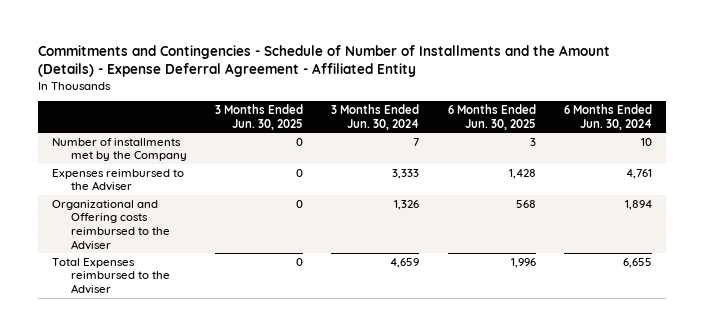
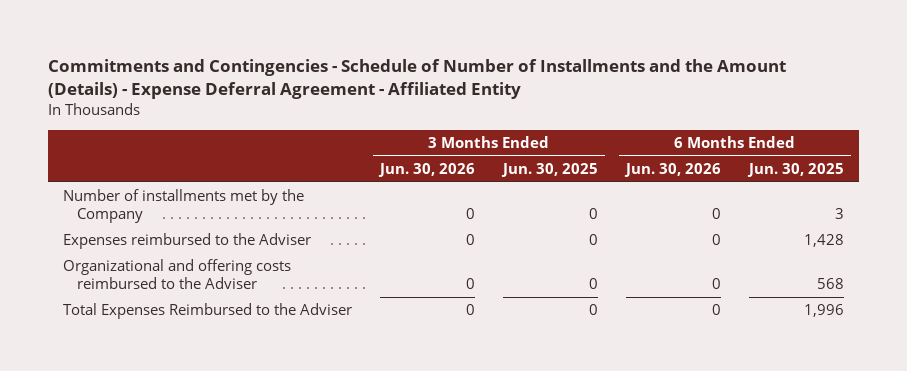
[331,104,420,130] 3 Months Ended Jun. 30, 2024 -> none
[564,104,653,130] 6 Months Ended Jun. 30, 2024 -> none
none -> [377,162,475,177] Jun. 30, 2026
none -> [624,162,722,177] Jun. 30, 2026
[52,199,170,250] Organizational and Offering costs reimbursed to the Adviser -> [62,259,291,289] Organizational and offering costs reimbursed to the Adviser
[52,257,170,295] Total Expenses reimbursed to the Adviser -> [62,303,352,320] Total Expenses Reimbursed to the Adviser

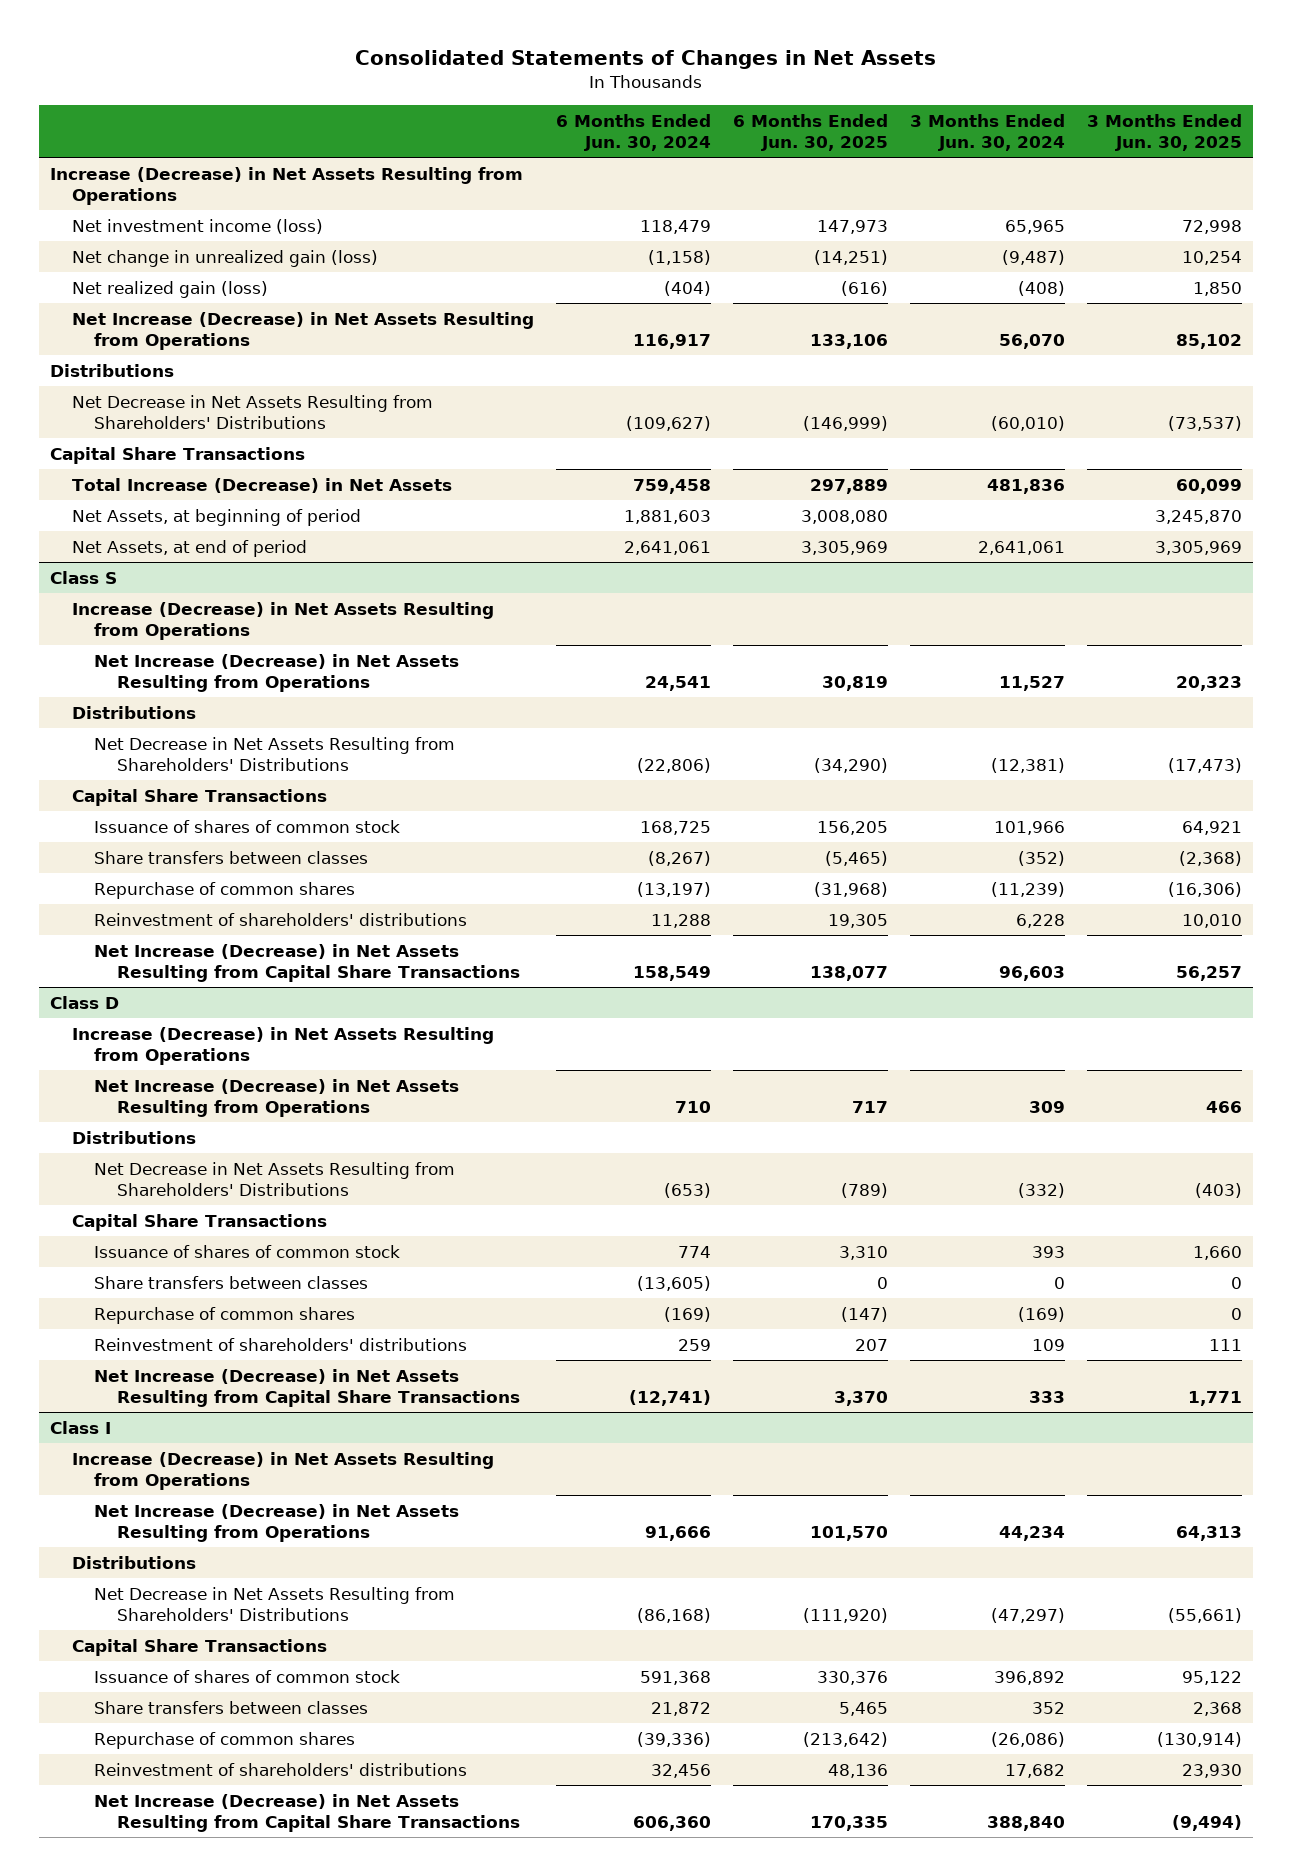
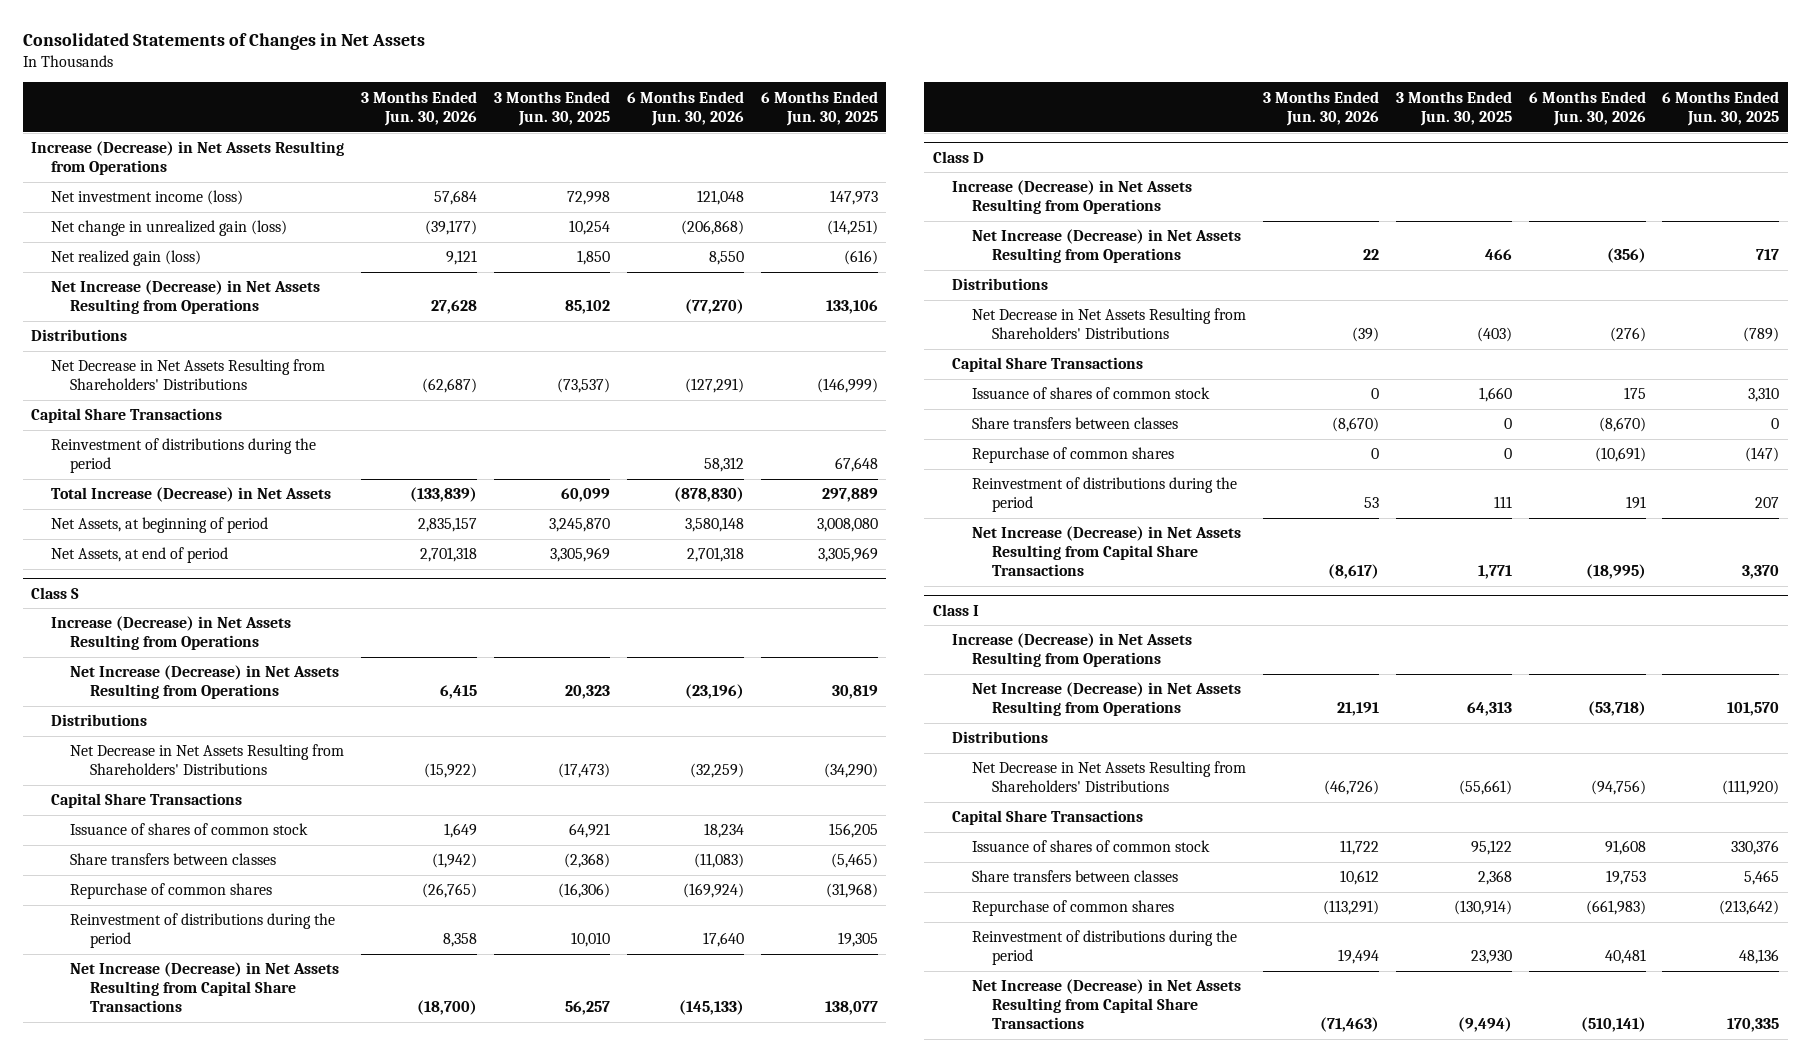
[556,114,712,152] 6 Months Ended Jun. 30, 2024 -> none
[909,114,1065,152] 3 Months Ended Jun. 30, 2024 -> none
none -> [361,90,478,126] 3 Months Ended Jun. 30, 2026
none -> [626,90,744,126] 6 Months Ended Jun. 30, 2026
none -> [50,438,316,474] Reinvestment of distributions during the period
[94,912,468,926] Reinvestment of shareholders' distributions -> [70,913,336,949] Reinvestment of distributions during the period
[94,1337,468,1351] Reinvestment of shareholders' distributions -> [971,477,1237,513] Reinvestment of distributions during the period
[94,1762,468,1776] Reinvestment of shareholders' distributions -> [971,930,1237,966] Reinvestment of distributions during the period

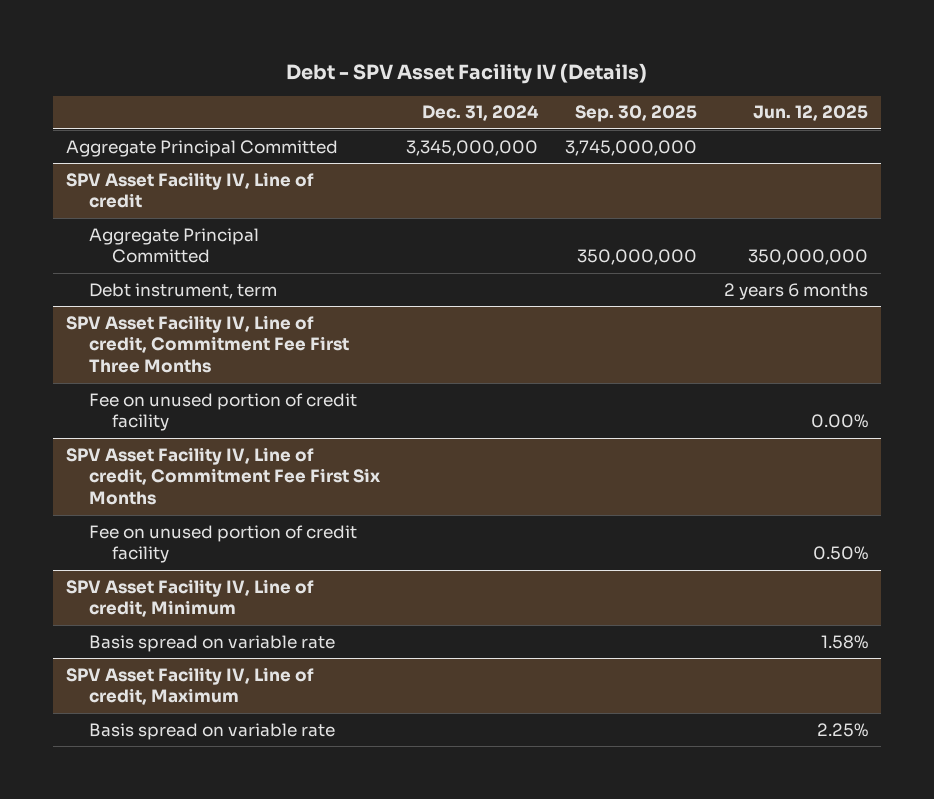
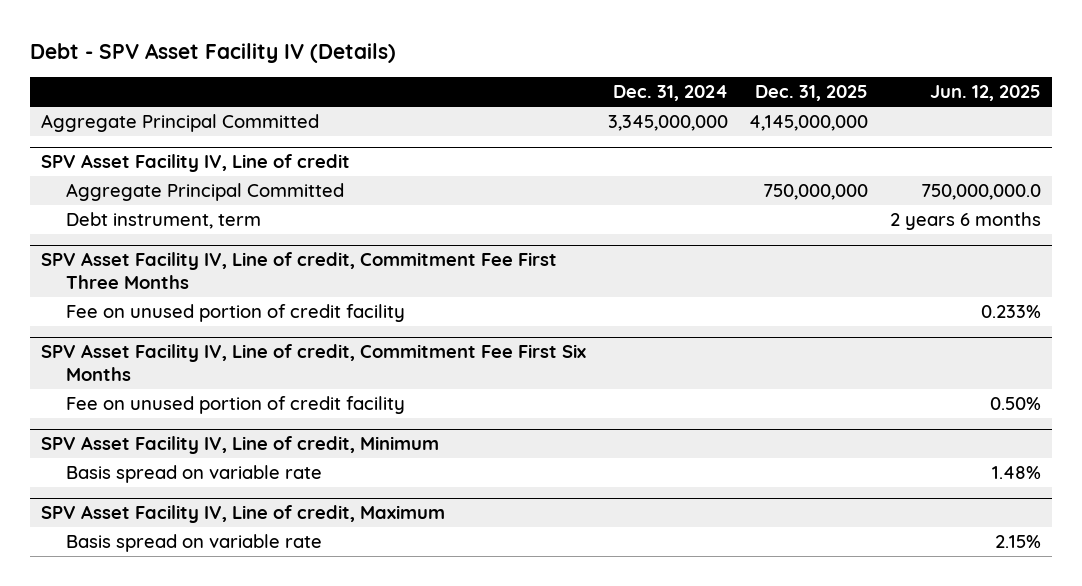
[575,105,698,123] Sep. 30, 2025 -> none
none -> [755,85,869,102] Dec. 31, 2025
[747,249,868,266] 350,000,000 -> [920,184,1041,201] 750,000,000.0
[810,414,868,429] 0.00% -> [980,305,1041,319] 0.233%
[820,634,868,649] 1.58% -> [991,466,1041,480] 1.48%
[816,722,868,737] 2.25% -> [994,535,1041,549] 2.15%

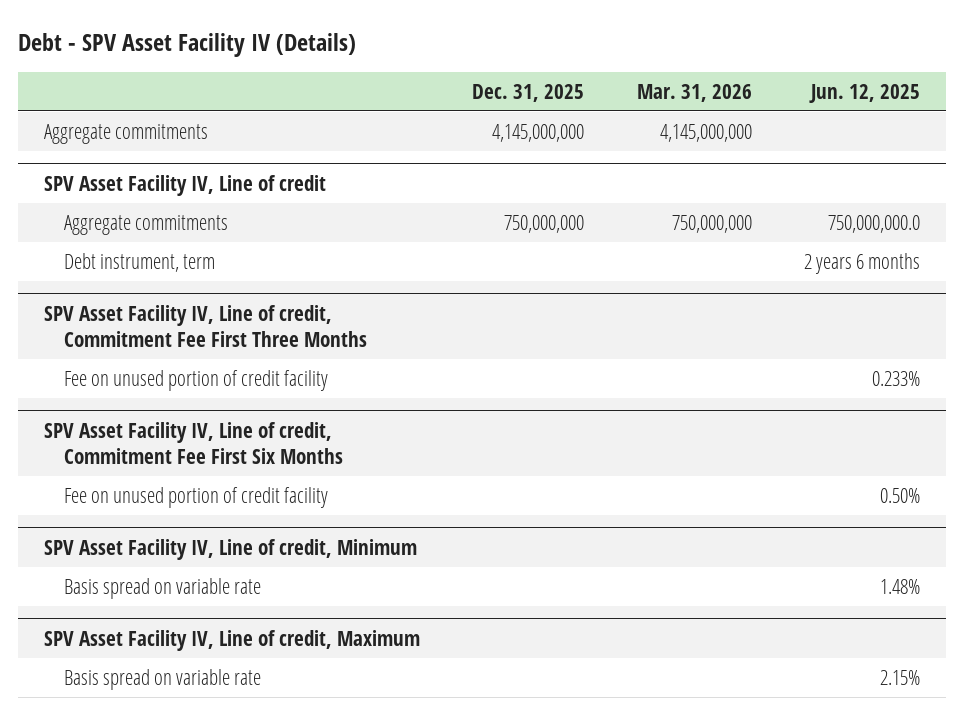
[612,85,728,102] Dec. 31, 2024 -> none
none -> [636,83,752,102] Mar. 31, 2026
[41,114,320,133] Aggregate Principal Committed -> [44,123,209,144] Aggregate commitments
[66,183,345,202] Aggregate Principal Committed -> [63,214,228,235] Aggregate commitments

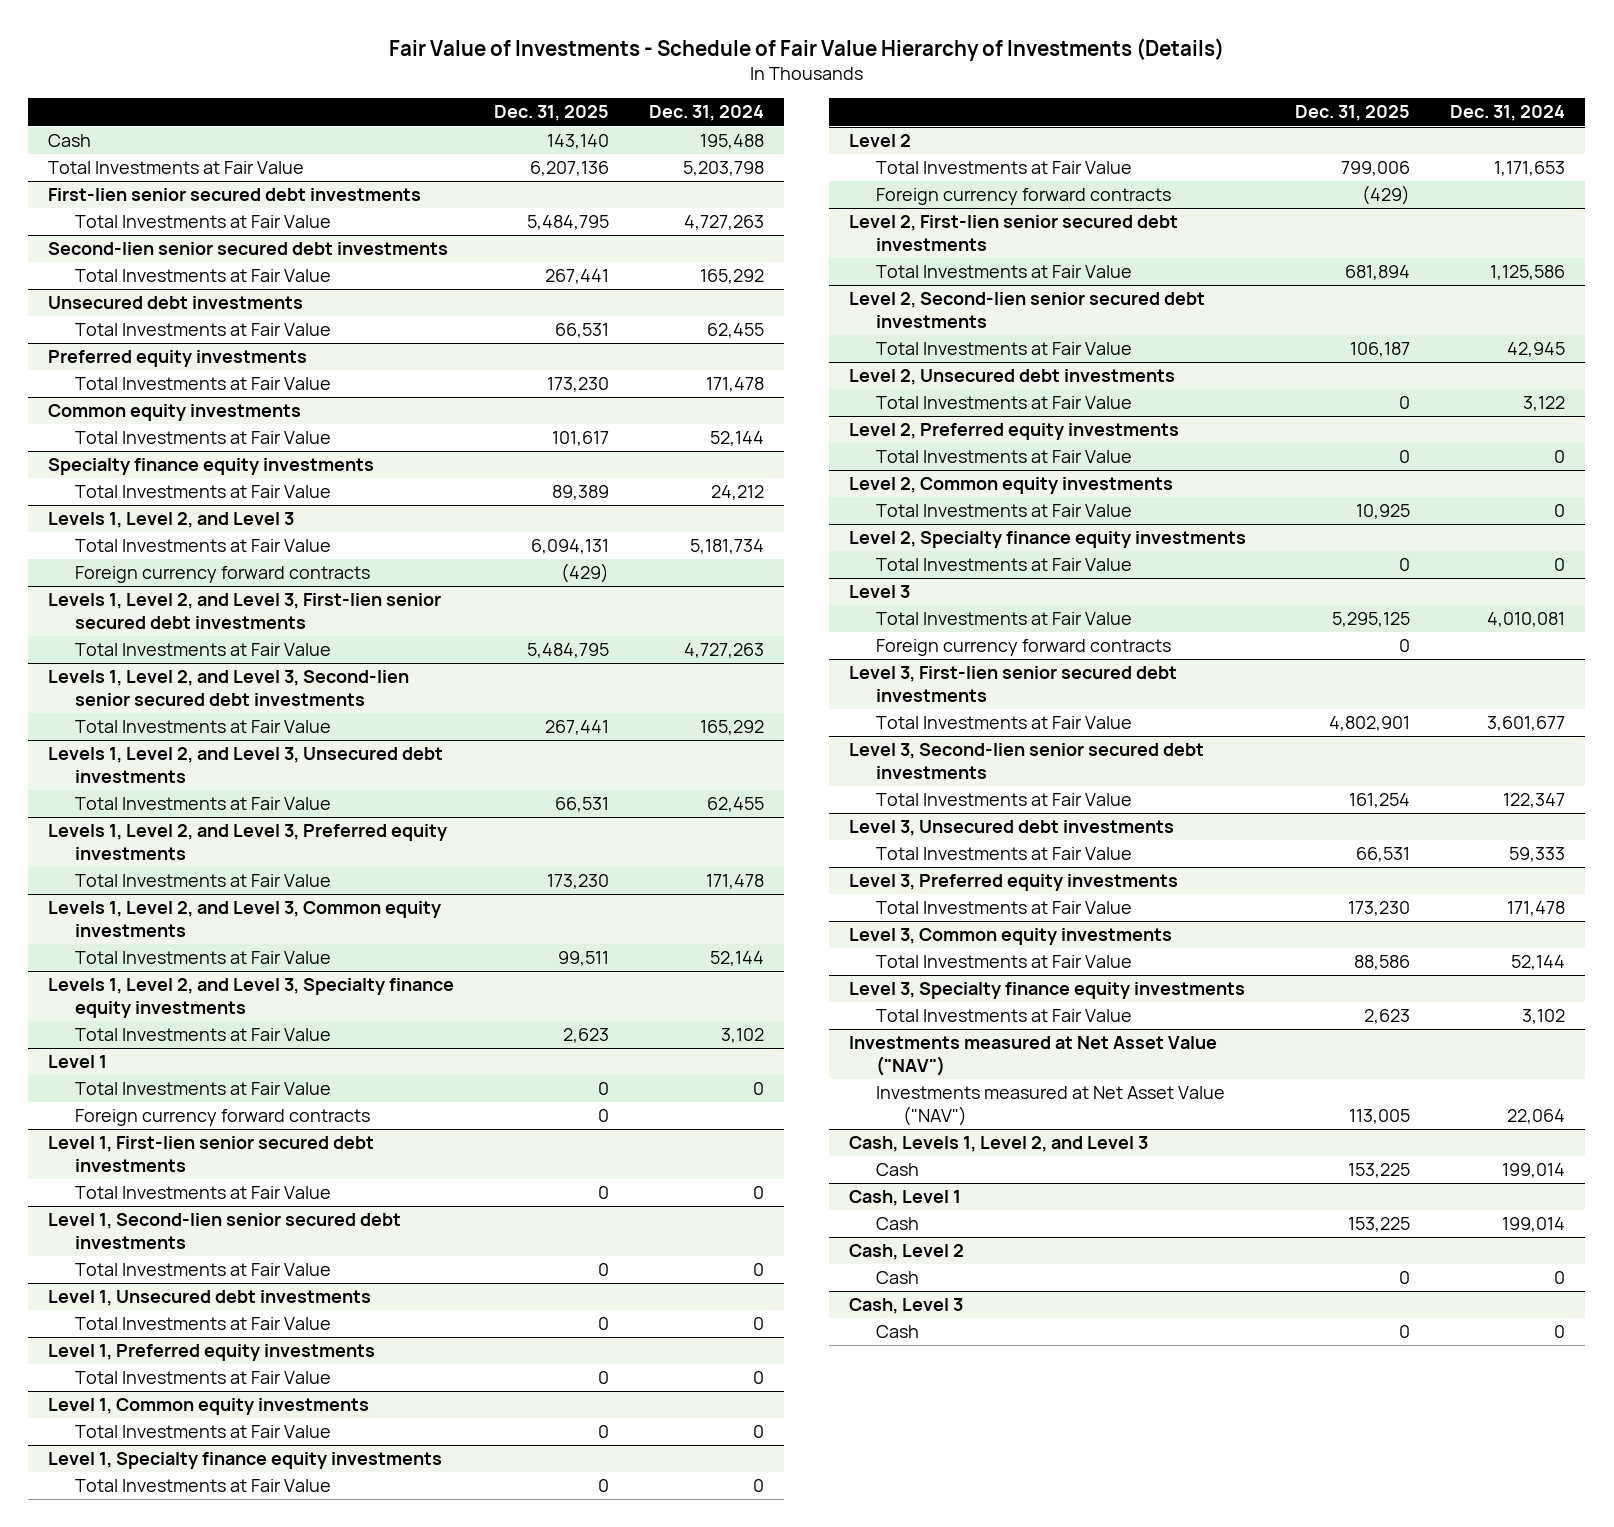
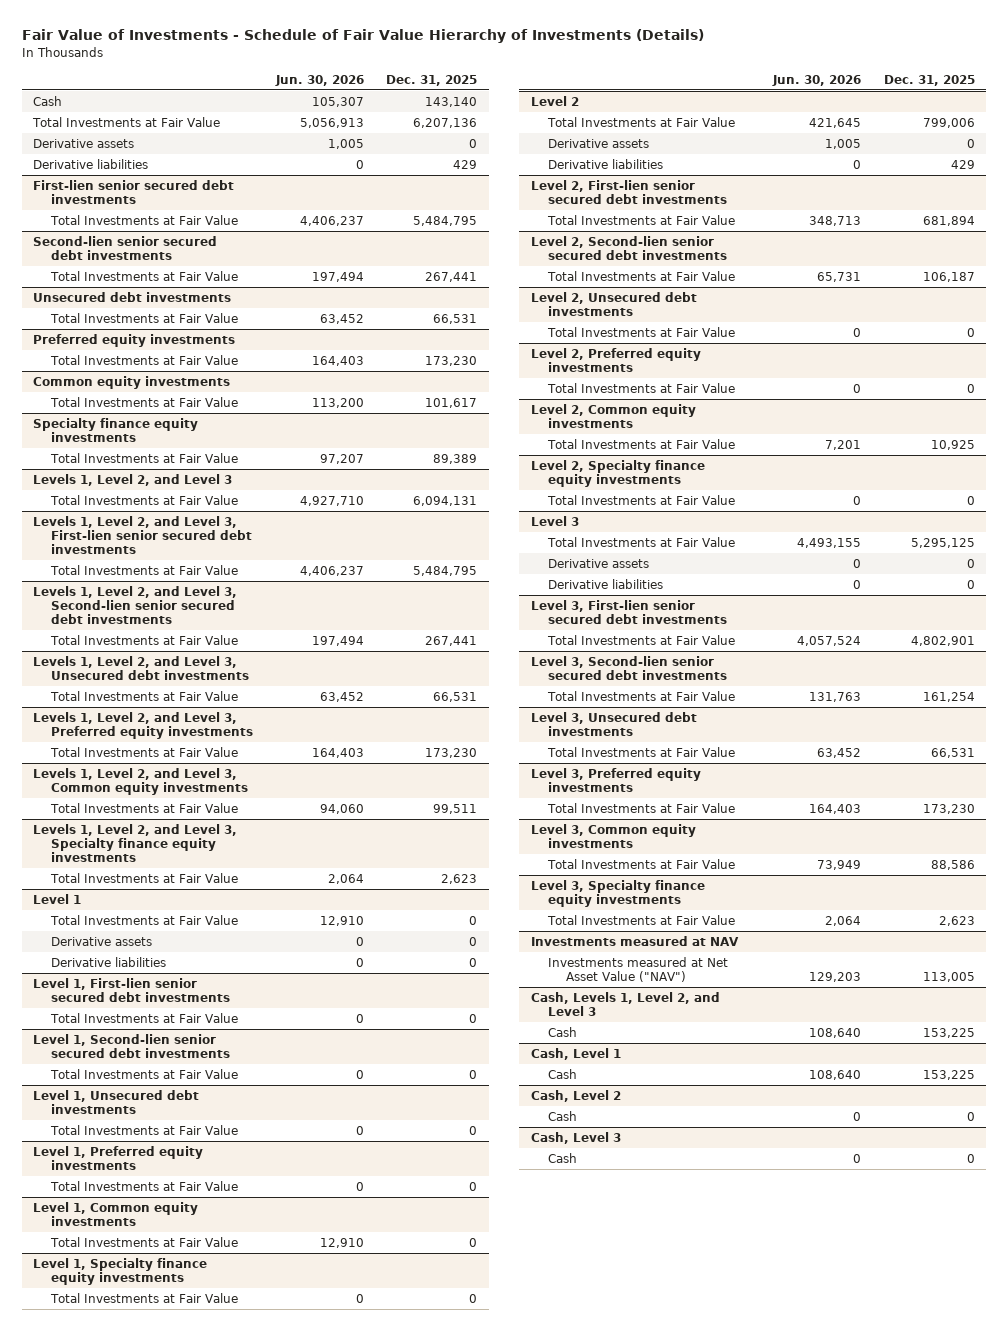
[649,105,765,122] Dec. 31, 2024 -> none
none -> [274,74,364,86] Jun. 30, 2026
none -> [33,138,135,148] Derivative assets
none -> [33,158,149,169] Derivative liabilities
[74,566,370,584] Foreign currency forward contracts -> none
[74,1109,370,1127] Foreign currency forward contracts -> none
none -> [50,936,152,946] Derivative assets
none -> [50,956,166,967] Derivative liabilities
[875,188,1171,206] Foreign currency forward contracts -> none
none -> [548,138,650,148] Derivative assets
none -> [548,158,664,169] Derivative liabilities
[875,639,1171,657] Foreign currency forward contracts -> none
none -> [548,558,650,568] Derivative assets
none -> [548,578,664,589] Derivative liabilities
[849,1036,1218,1077] Investments measured at Net Asset Value ("NAV") -> [530,935,739,946] Investments measured at NAV

